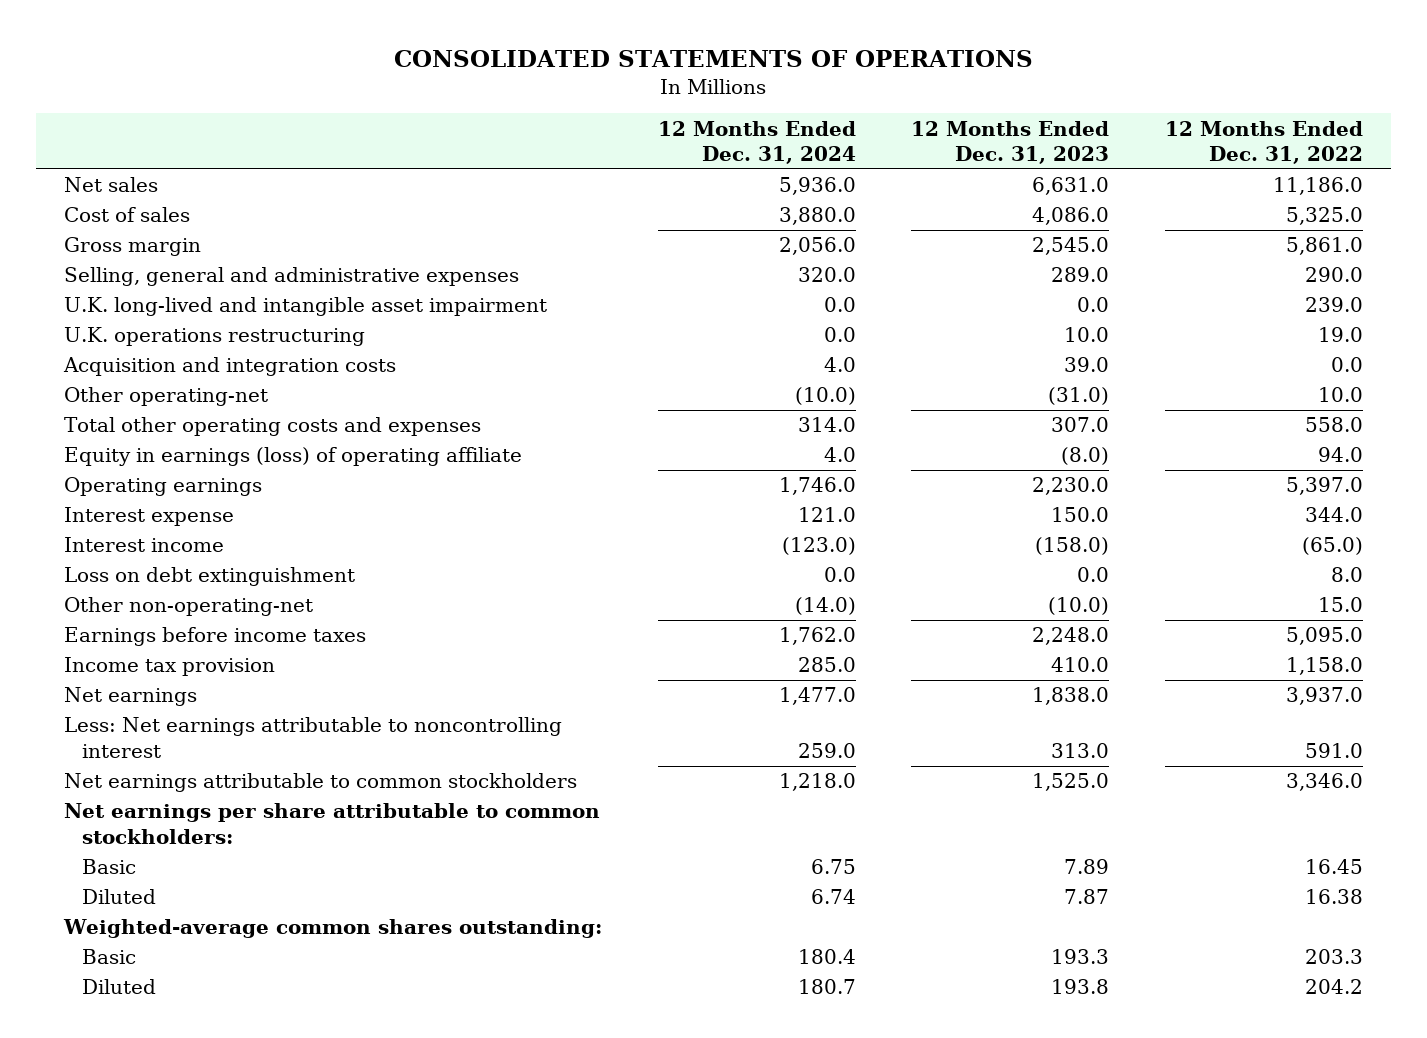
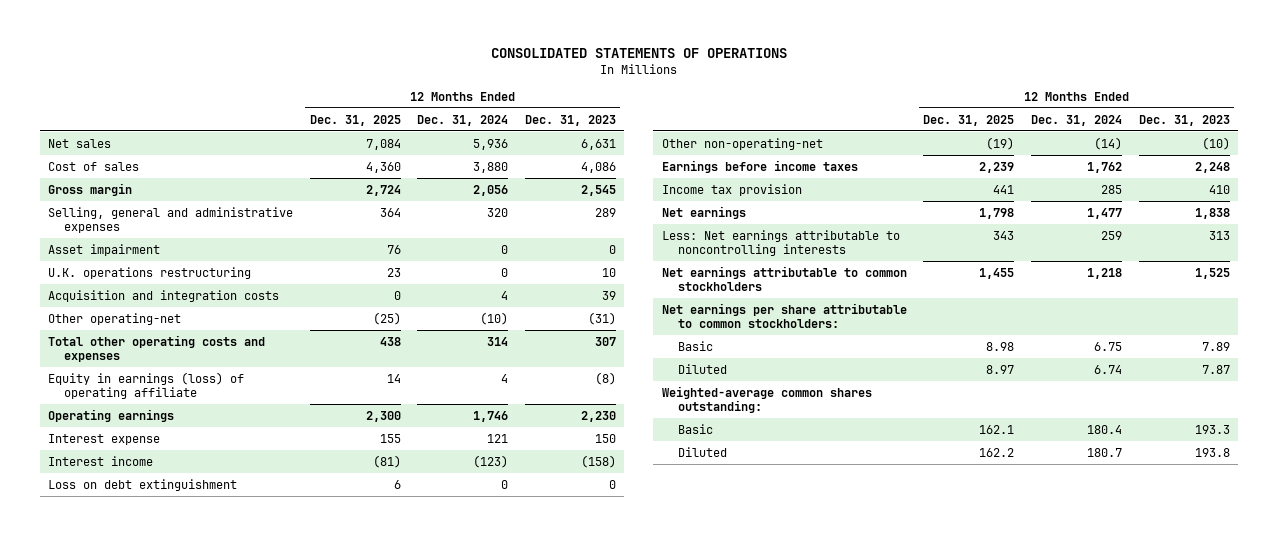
[1164,120,1363,164] 12 Months Ended Dec. 31, 2022 -> none
none -> [309,114,401,126] Dec. 31, 2025
[64,297,548,317] U.K. long-lived and intangible asset impairment -> none
[778,177,856,196] 5,936.0 -> [473,138,509,150] 5,936
[1032,177,1110,196] 6,631.0 -> [580,138,616,150] 6,631
[778,207,856,226] 3,880.0 -> [473,161,509,173] 3,880
[1032,207,1110,226] 4,086.0 -> [580,161,616,173] 4,086
[778,237,856,256] 2,056.0 -> [473,184,509,196] 2,056
[1032,237,1110,256] 2,545.0 -> [580,184,616,196] 2,545
[797,267,856,283] 320.0 -> [487,207,509,217] 320
[1051,267,1110,283] 289.0 -> [594,207,616,217] 289
none -> [47,243,160,256] Asset impairment
[823,327,856,343] 0.0 -> [501,267,509,277] 0
[1064,327,1110,343] 10.0 -> [601,267,616,277] 10
[823,357,856,373] 4.0 -> [501,290,509,300] 4
[1064,357,1110,373] 39.0 -> [601,290,616,300] 39
[794,387,856,406] (10.0) -> [480,311,509,325] (10)
[1048,387,1110,406] (31.0) -> [587,311,616,325] (31)
[797,417,856,433] 314.0 -> [487,336,509,346] 314
[1051,417,1110,433] 307.0 -> [594,336,616,346] 307
[823,447,856,463] 4.0 -> [501,373,509,383] 4
[1061,447,1110,466] (8.0) -> [594,371,616,385] (8)
[778,477,856,496] 1,746.0 -> [473,410,509,422] 1,746
[1032,477,1110,496] 2,230.0 -> [580,410,616,422] 2,230
[797,507,856,523] 121.0 -> [487,433,509,443] 121
[1051,507,1110,523] 150.0 -> [594,433,616,443] 150
[781,537,856,556] (123.0) -> [473,454,509,468] (123)
[1035,537,1110,556] (158.0) -> [580,454,616,468] (158)
[823,567,856,583] 0.0 -> [501,479,509,489] 0
[1077,567,1110,583] 0.0 -> [608,479,616,489] 0
[794,597,856,616] (14.0) -> [1094,136,1123,150] (14)
[1048,597,1110,616] (10.0) -> [1201,136,1230,150] (10)
[778,627,856,646] 1,762.0 -> [1087,161,1123,173] 1,762
[1032,627,1110,646] 2,248.0 -> [1194,161,1230,173] 2,248
[797,657,856,673] 285.0 -> [1101,184,1123,194] 285
[1051,657,1110,673] 410.0 -> [1208,184,1230,194] 410
[778,687,856,706] 1,477.0 -> [1087,207,1123,219] 1,477
[1032,687,1110,706] 1,838.0 -> [1194,207,1230,219] 1,838
[64,717,563,758] Less: Net earnings attributable to noncontrolling interest -> [661,229,900,257] Less: Net earnings attributable to noncontrolling interests
[797,742,856,758] 259.0 -> [1101,230,1123,240] 259
[1051,742,1110,758] 313.0 -> [1208,230,1230,240] 313
[778,773,856,792] 1,218.0 -> [1087,267,1123,279] 1,218
[1032,773,1110,792] 1,525.0 -> [1194,267,1230,279] 1,525

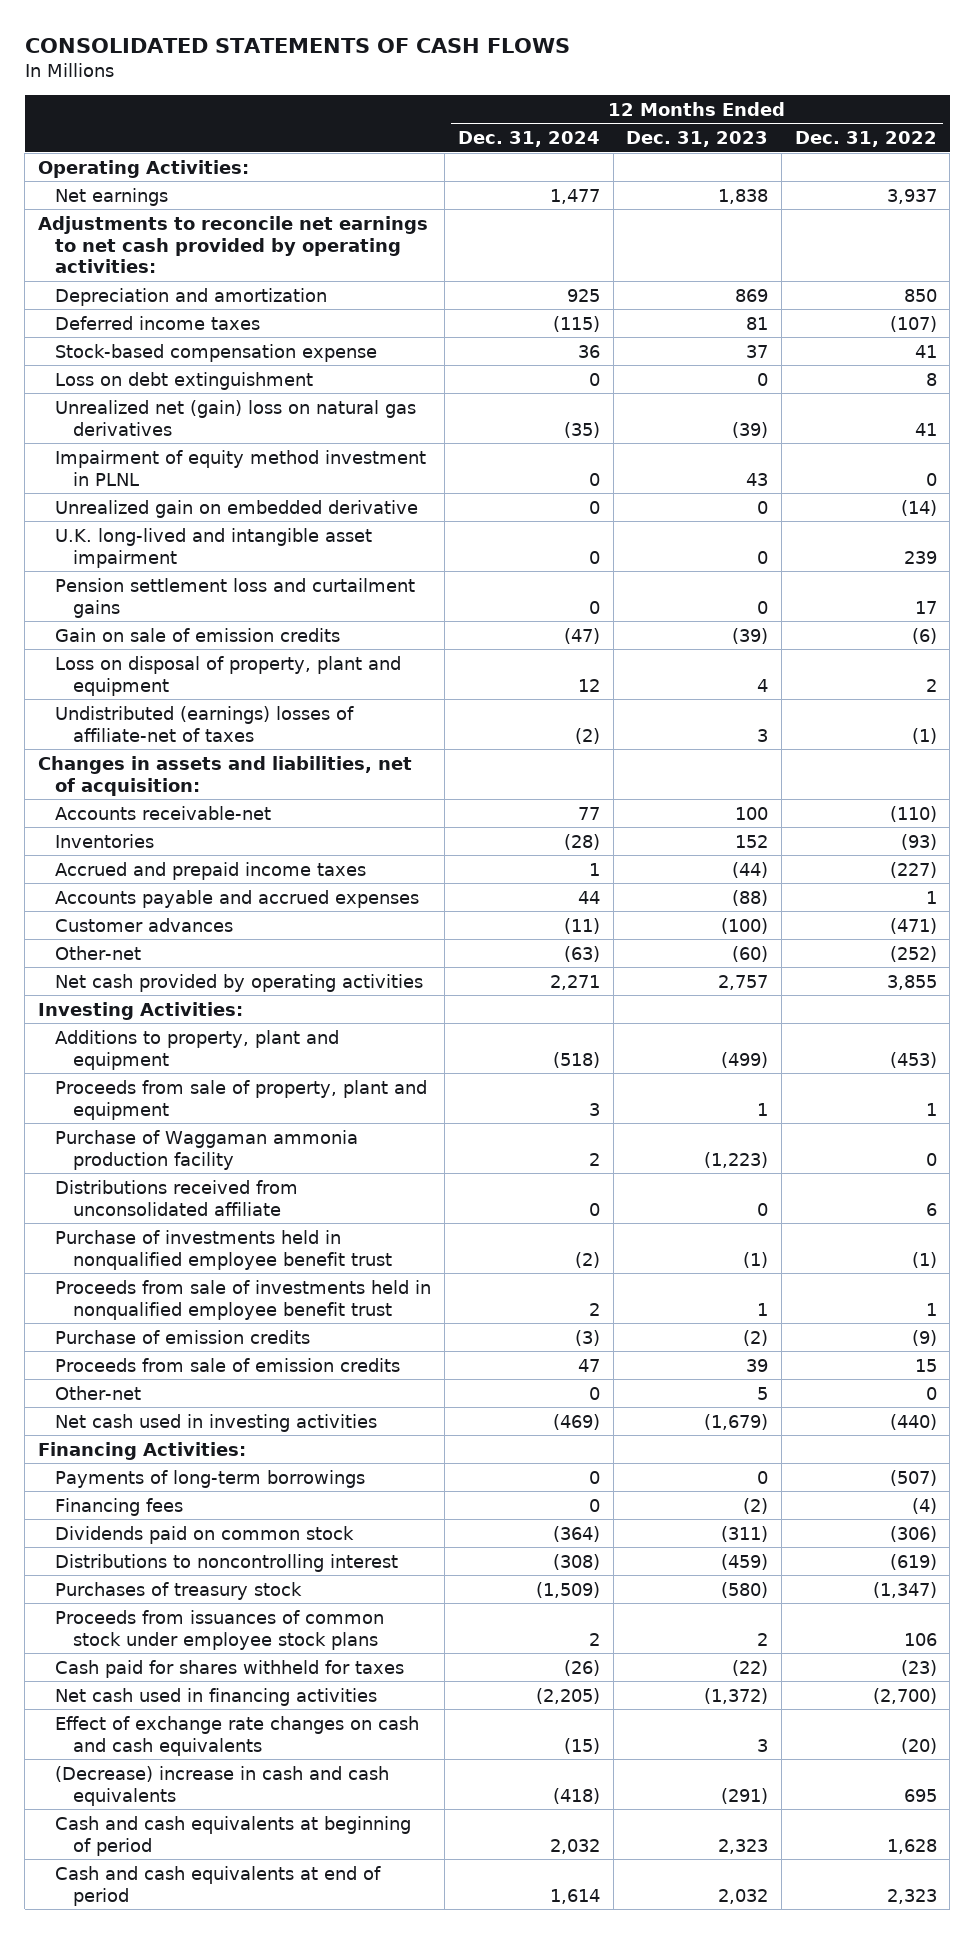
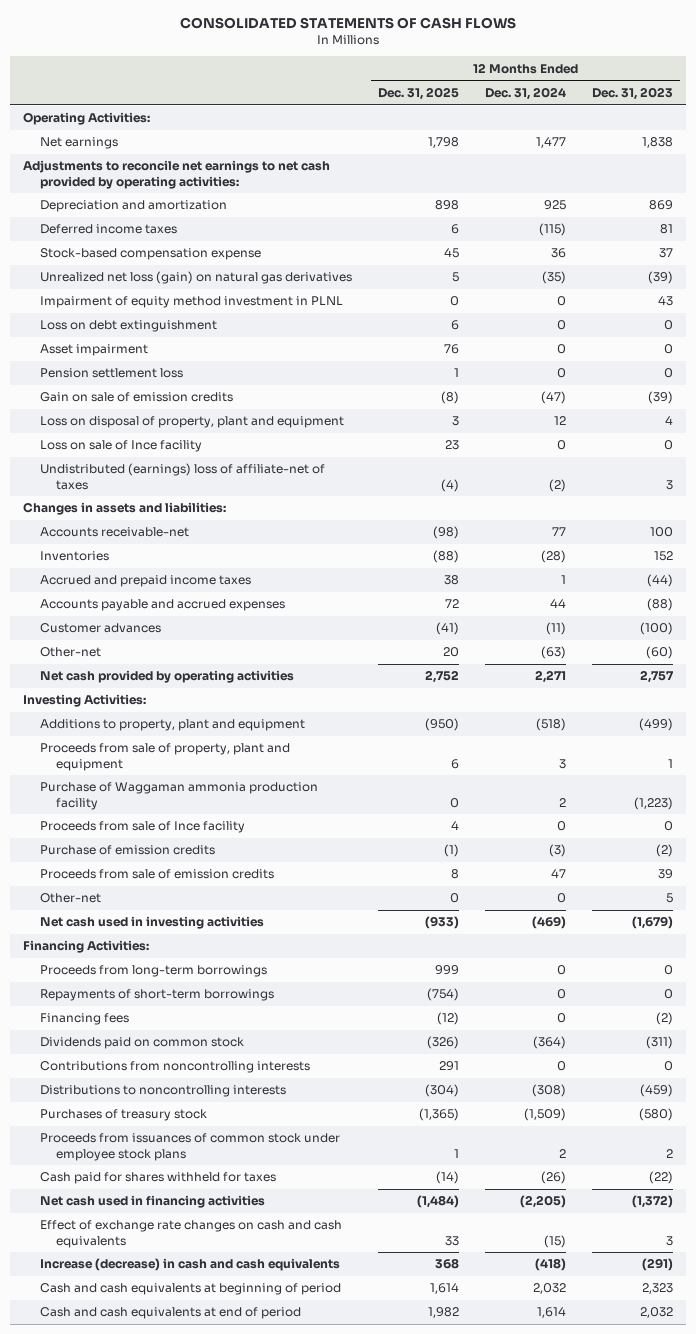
[794,131,937,148] Dec. 31, 2022 -> none
none -> [377,87,459,101] Dec. 31, 2025
[55,399,417,436] Unrealized net (gain) loss on natural gas derivatives -> [39,271,352,285] Unrealized net loss (gain) on natural gas derivatives
[55,499,419,518] Unrealized gain on embedded derivative -> none
[55,527,373,568] U.K. long-lived and intangible asset impairment -> none
[55,371,314,390] Loss on debt extinguishment -> [39,320,217,333] Loss on debt extinguishment
none -> [39,344,148,357] Asset impairment
[55,577,416,618] Pension settlement loss and curtailment gains -> [39,368,183,379] Pension settlement loss
none -> [39,440,202,453] Loss on sale of Ince facility
[55,705,355,742] Undistributed (earnings) losses of affiliate-net of taxes -> [39,463,325,490] Undistributed (earnings) loss of affiliate-net of taxes
[37,755,412,796] Changes in assets and liabilities, net of acquisition: -> [23,502,227,516] Changes in assets and liabilities:
[55,1179,299,1216] Distributions received from unconsolidated affiliate -> none
[55,1229,393,1270] Purchase of investments held in nonqualified employee benefit trust -> none
[55,1279,432,1320] Proceeds from sale of investments held in nonqualified employee benefit trust -> none
none -> [39,821,245,834] Proceeds from sale of Ince facility
[55,1469,366,1488] Payments of long-term borrowings -> none
none -> [39,965,267,978] Proceeds from long-term borrowings
none -> [39,989,274,1002] Repayments of short-term borrowings
none -> [39,1061,310,1074] Contributions from noncontrolling interests
[55,1553,399,1572] Distributions to noncontrolling interest -> [39,1085,286,1098] Distributions to noncontrolling interests
[55,1765,390,1806] (Decrease) increase in cash and cash equivalents -> [39,1258,340,1272] Increase (decrease) in cash and cash equivalents

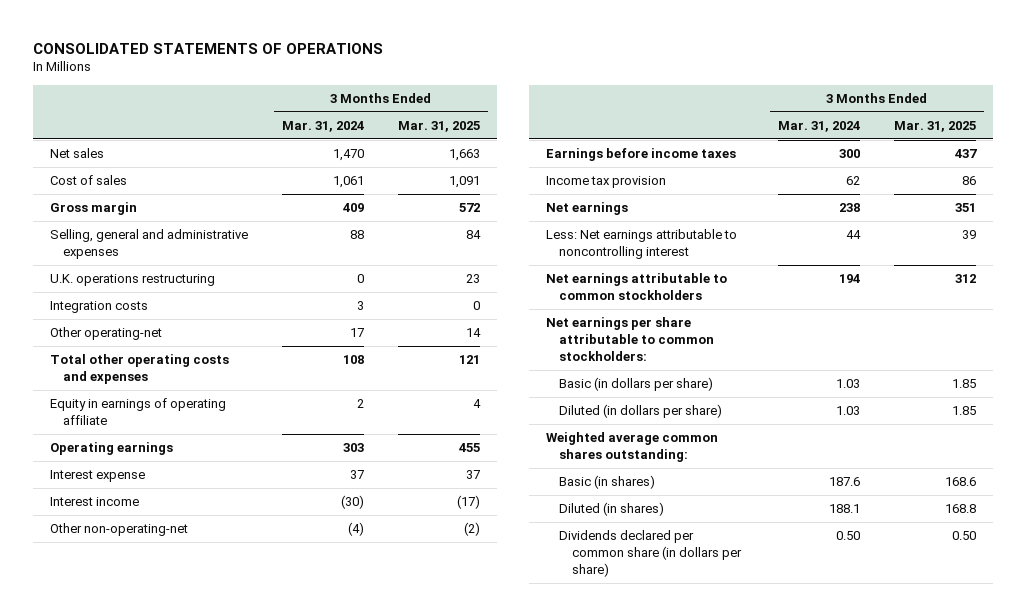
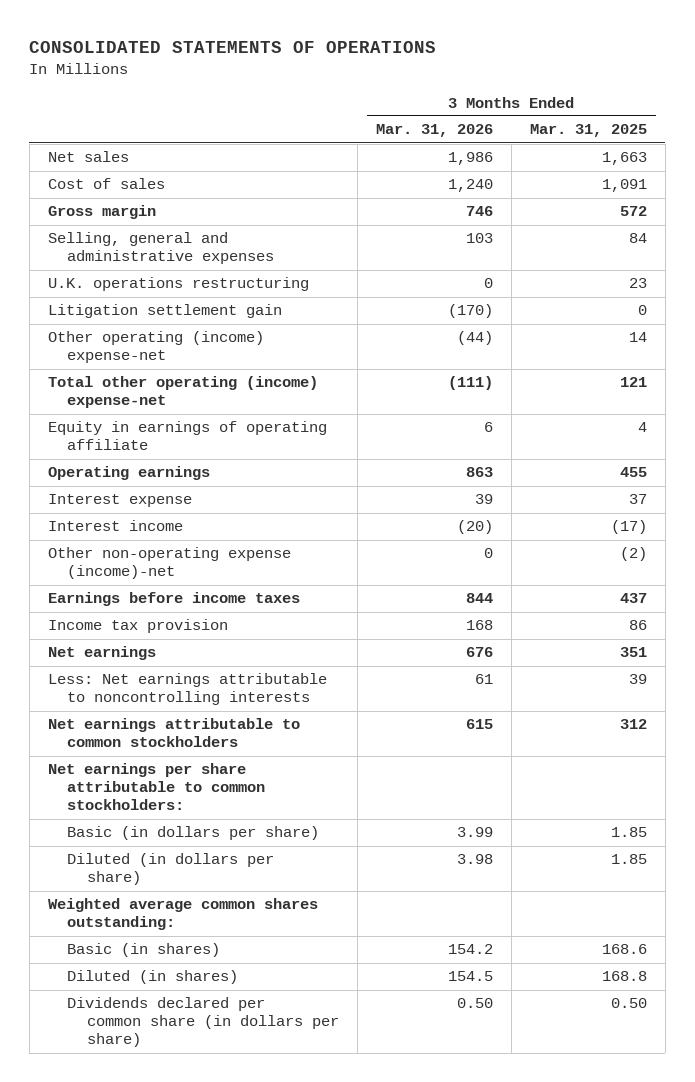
[281,120,364,132] Mar. 31, 2024 -> none
none -> [375,124,493,138] Mar. 31, 2026
[50,301,149,314] Integration costs -> none
[50,354,230,385] Total other operating costs and expenses -> none
none -> [47,304,282,319] Litigation settlement gain
none -> [47,331,264,364] Other operating (income) expense-net
[50,327,163,341] Other operating-net -> [47,376,318,409] Total other operating (income) expense-net
[465,328,481,338] 14 -> [619,377,647,388] 121
[50,523,189,537] Other non-operating-net -> [47,547,291,580] Other non-operating expense (income)-net
[546,229,738,260] Less: Net earnings attributable to noncontrolling interest -> [47,673,327,706] Less: Net earnings attributable to noncontrolling interests

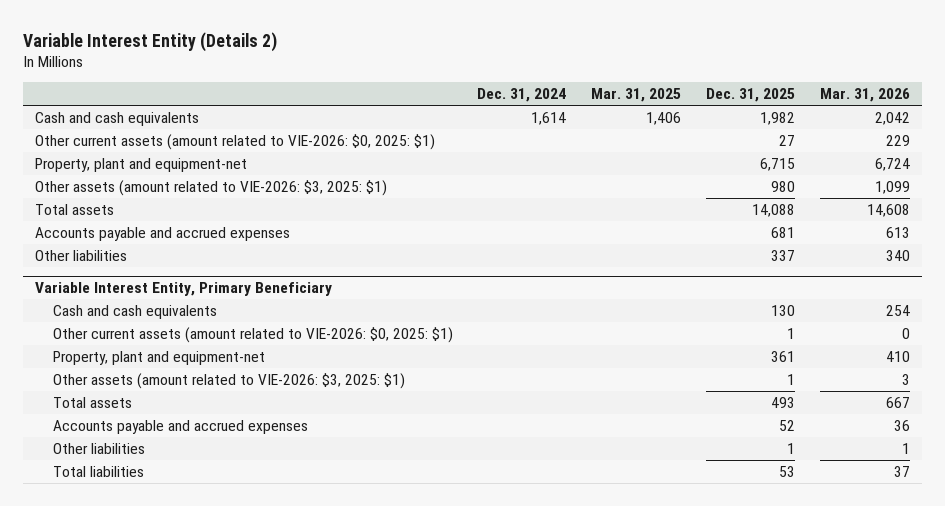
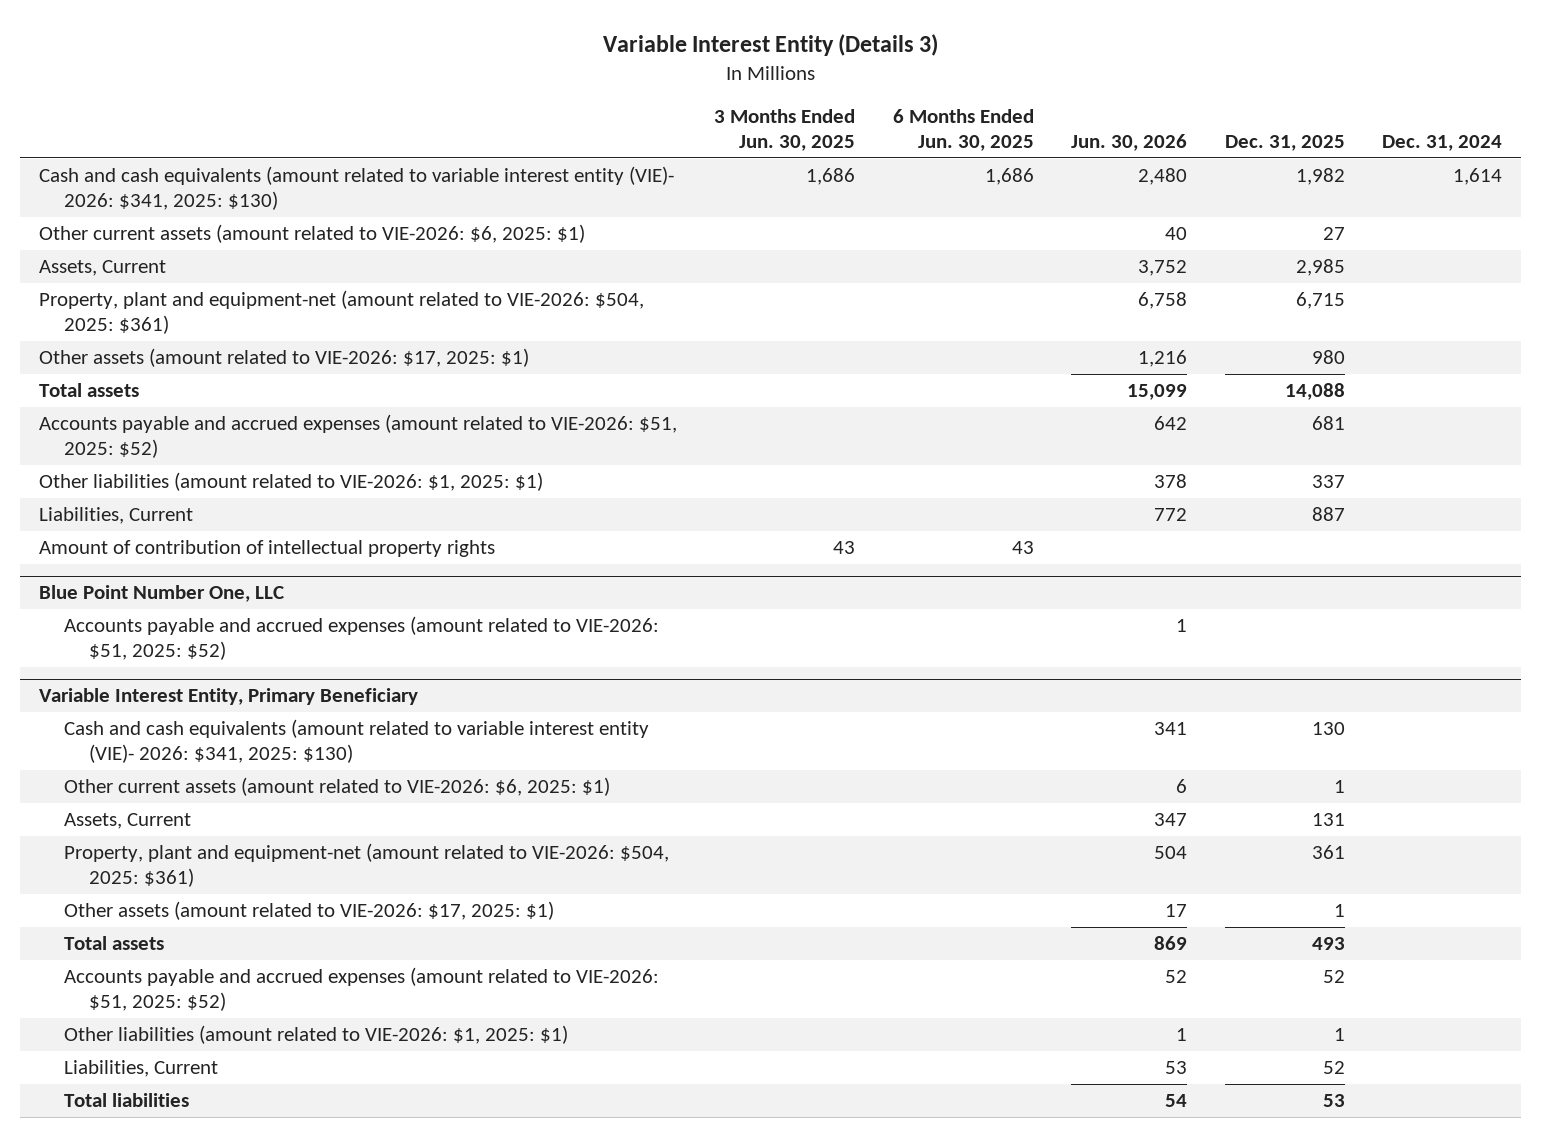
[22,31,277,52] Variable Interest Entity (Details 2) -> [602,33,938,56] Variable Interest Entity (Details 3)
[591,88,682,103] Mar. 31, 2025 -> none
[819,88,910,103] Mar. 31, 2026 -> none
none -> [714,109,856,151] 3 Months Ended Jun. 30, 2025
none -> [892,109,1034,151] 6 Months Ended Jun. 30, 2025
none -> [1071,133,1188,151] Jun. 30, 2026
[35,111,200,126] Cash and cash equivalents -> [38,166,674,210] Cash and cash equivalents (amount related to variable interest entity (VIE)- 2026: $341, 2025: $130)
[35,133,436,150] Other current assets (amount related to VIE-2026: $0, 2025: $1) -> [38,224,585,244] Other current assets (amount related to VIE-2026: $6, 2025: $1)
none -> [38,260,166,277] Assets, Current
[35,157,248,172] Property, plant and equipment-net -> [38,290,644,334] Property, plant and equipment-net (amount related to VIE-2026: $504, 2025: $361)
[35,179,388,196] Other assets (amount related to VIE-2026: $3, 2025: $1) -> [38,348,529,368] Other assets (amount related to VIE-2026: $17, 2025: $1)
[35,226,291,241] Accounts payable and accrued expenses -> [38,414,677,458] Accounts payable and accrued expenses (amount related to VIE-2026: $51, 2025: $52)
[35,249,128,261] Other liabilities -> [38,472,543,492] Other liabilities (amount related to VIE-2026: $1, 2025: $1)
none -> [38,507,193,525] Liabilities, Current
none -> [38,540,495,558] Amount of contribution of intellectual property rights
none -> [38,585,284,603] Blue Point Number One, LLC
none -> [64,616,660,660] Accounts payable and accrued expenses (amount related to VIE-2026: $51, 2025: $52)
[52,304,217,319] Cash and cash equivalents -> [64,719,650,763] Cash and cash equivalents (amount related to variable interest entity (VIE)- 2026: $341, 2025: $130)
[52,326,453,343] Other current assets (amount related to VIE-2026: $0, 2025: $1) -> [64,777,611,797] Other current assets (amount related to VIE-2026: $6, 2025: $1)
none -> [64,813,192,830] Assets, Current
[52,350,265,365] Property, plant and equipment-net -> [64,843,670,887] Property, plant and equipment-net (amount related to VIE-2026: $504, 2025: $361)
[52,372,405,389] Other assets (amount related to VIE-2026: $3, 2025: $1) -> [64,901,555,921] Other assets (amount related to VIE-2026: $17, 2025: $1)
[52,419,308,434] Accounts payable and accrued expenses -> [64,967,660,1011] Accounts payable and accrued expenses (amount related to VIE-2026: $51, 2025: $52)
[52,442,145,454] Other liabilities -> [64,1025,569,1045] Other liabilities (amount related to VIE-2026: $1, 2025: $1)
none -> [64,1060,219,1078] Liabilities, Current

